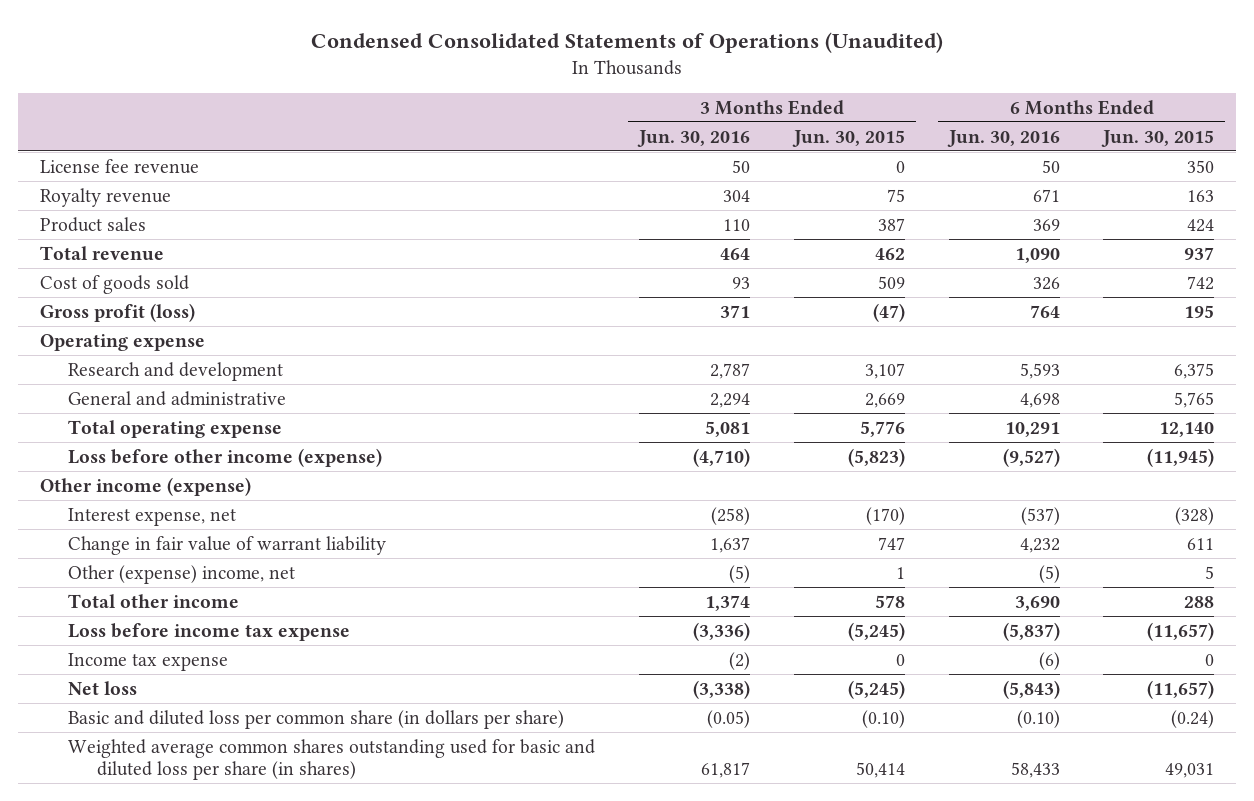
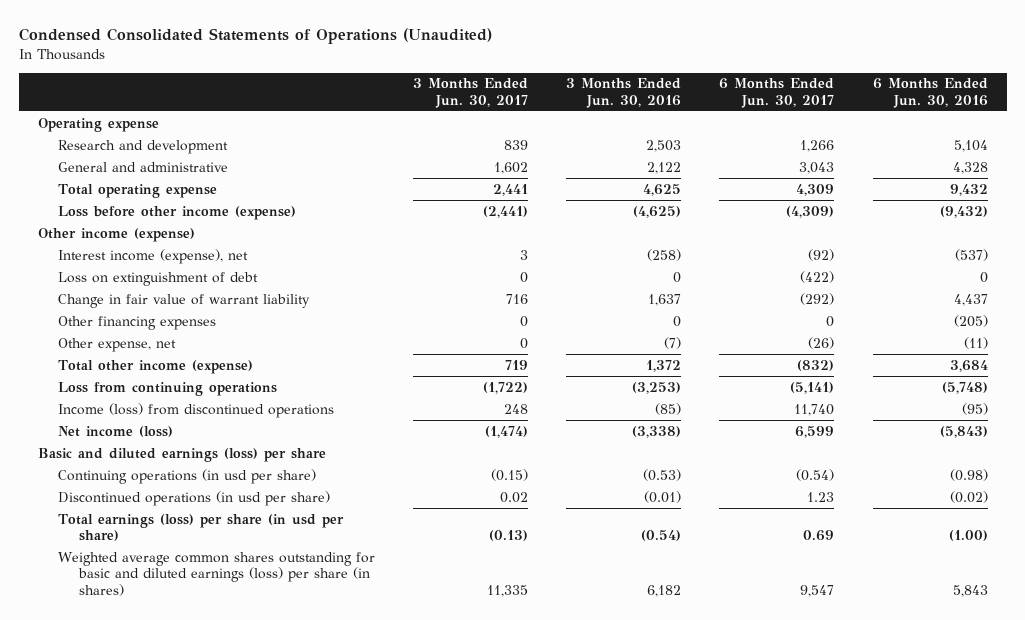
[791,129,905,147] Jun. 30, 2015 -> none
[1101,129,1215,147] Jun. 30, 2015 -> none
none -> [413,78,529,108] 3 Months Ended Jun. 30, 2017
none -> [719,78,835,108] 6 Months Ended Jun. 30, 2017
[39,158,199,174] License fee revenue -> none
[39,187,171,207] Royalty revenue -> none
[39,216,146,232] Product sales -> none
[39,245,164,261] Total revenue -> none
[39,274,189,294] Cost of goods sold -> none
[39,302,195,322] Gross profit (loss) -> none
[710,362,751,379] 2,787 -> [646,139,682,152] 2,503
[1019,362,1060,379] 5,593 -> [953,139,988,152] 5,104
[710,392,751,408] 2,294 -> [647,161,682,174] 2,122
[1019,392,1060,408] 4,698 -> [952,161,988,174] 4,328
[705,420,751,437] 5,081 -> [643,183,682,196] 4,625
[1004,421,1060,437] 10,291 -> [949,183,988,196] 9,432
[693,447,751,467] (4,710) -> [633,205,682,218] (4,625)
[1002,447,1060,467] (9,527) -> [939,205,988,218] (9,432)
[68,622,351,641] Loss before income tax expense -> none
[68,652,229,671] Income tax expense -> none
[68,507,237,526] Interest expense, net -> [58,248,249,264] Interest income (expense), net
none -> [58,271,259,286] Loss on extinguishment of debt
[1019,537,1060,553] 4,232 -> [953,293,988,306] 4,437
none -> [58,315,217,330] Other financing expenses
[68,564,296,584] Other (expense) income, net -> [58,337,177,352] Other expense, net
[729,564,751,583] (5) -> [664,336,682,349] (7)
[1038,564,1060,583] (5) -> [963,336,988,349] (11)
[68,593,240,608] Total other income -> [58,359,254,374] Total other income (expense)
[705,594,751,611] 1,374 -> [646,359,682,372] 1,372
[1014,595,1060,611] 3,690 -> [949,359,988,372] 3,684
none -> [58,381,278,396] Loss from continuing operations
none -> [58,402,335,418] Income (loss) from discontinued operations
[68,680,138,695] Net loss -> [58,425,174,437] Net income (loss)
none -> [37,447,326,462] Basic and diluted earnings (loss) per share
none -> [58,468,317,484] Continuing operations (in usd per share)
none -> [58,490,331,506] Discontinued operations (in usd per share)
[68,709,565,729] Basic and diluted loss per common share (in dollars per share) -> [58,513,345,542] Total earnings (loss) per share (in usd per share)
[707,709,751,728] (0.05) -> [641,530,682,542] (0.54)
[1016,709,1060,728] (0.10) -> [948,530,988,542] (1.00)
[68,738,596,781] Weighted average common shares outstanding used for basic and diluted loss per share (in shares) -> [58,551,376,596] Weighted average common shares outstanding for basic and diluted earnings (loss) per share (in shares)
[701,762,751,779] 61,817 -> [647,584,682,597] 6,182
[1010,762,1060,779] 58,433 -> [952,584,988,597] 5,843

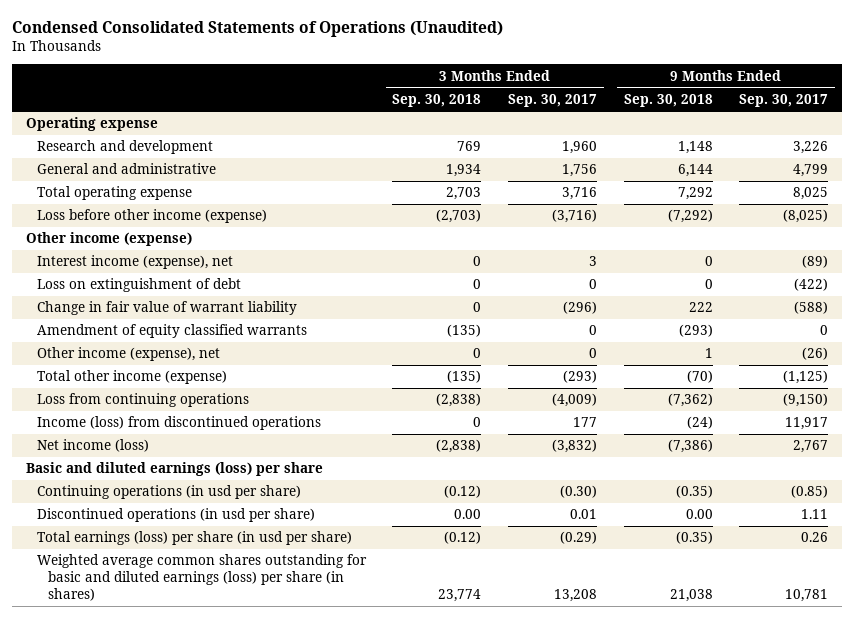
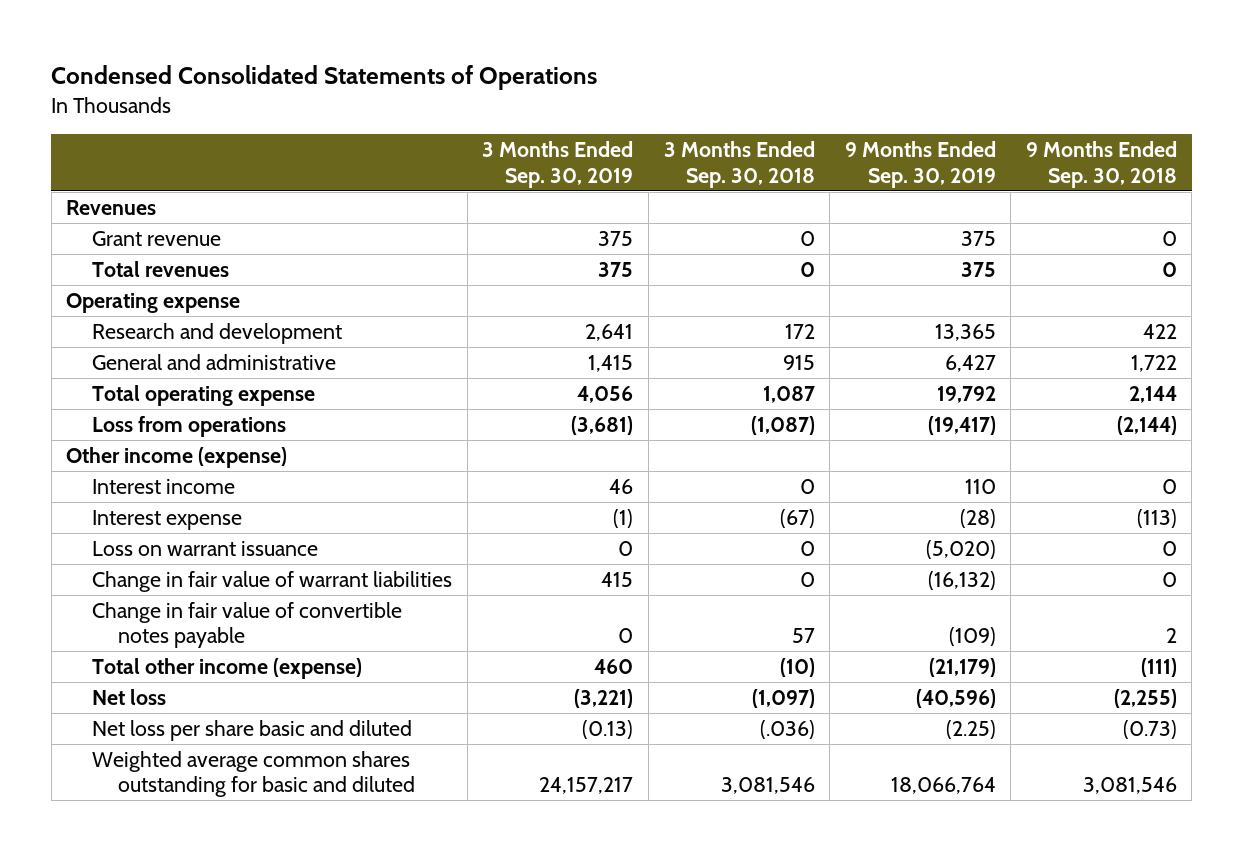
[12,21,504,38] Condensed Consolidated Statements of Operations (Unaudited) -> [51,65,598,91] Condensed Consolidated Statements of Operations
[508,94,598,108] Sep. 30, 2017 -> none
[739,94,829,108] Sep. 30, 2017 -> none
none -> [482,141,634,188] 3 Months Ended Sep. 30, 2019
none -> [844,141,996,188] 9 Months Ended Sep. 30, 2019
none -> [66,200,157,216] Revenues
none -> [92,231,222,247] Grant revenue
none -> [92,261,230,278] Total revenues
[36,209,267,224] Loss before other income (expense) -> none
[457,141,482,152] 769 -> [784,324,815,340] 172
[677,141,713,155] 1,148 -> [1142,324,1177,340] 422
[446,164,482,178] 1,934 -> [782,355,815,371] 915
[677,164,713,178] 6,144 -> [1130,355,1177,373] 1,722
[446,187,482,201] 2,703 -> [762,386,815,404] 1,087
[677,187,713,201] 7,292 -> [1128,386,1177,404] 2,144
none -> [92,416,287,438] Loss from operations
[36,278,241,293] Loss on extinguishment of debt -> none
[36,324,307,339] Amendment of equity classified warrants -> none
[36,347,220,362] Other income (expense), net -> none
[36,393,249,408] Loss from continuing operations -> none
[36,416,321,431] Income (loss) from discontinued operations -> none
[25,462,323,477] Basic and diluted earnings (loss) per share -> none
[36,485,301,500] Continuing operations (in usd per share) -> none
[36,508,315,523] Discontinued operations (in usd per share) -> none
none -> [92,479,236,495] Interest income
[36,255,233,270] Interest income (expense), net -> [92,510,243,531] Interest expense
[473,256,482,267] 0 -> [779,509,815,529] (67)
[704,256,713,267] 0 -> [1136,509,1177,529] (113)
none -> [92,541,319,557] Loss on warrant issuance
[36,301,297,316] Change in fair value of warrant liability -> [92,571,453,593] Change in fair value of warrant liabilities
[688,302,713,313] 222 -> [1161,572,1177,588] 0
none -> [92,602,403,649] Change in fair value of convertible notes payable
[447,370,482,384] (135) -> [779,658,815,678] (10)
[686,370,713,384] (70) -> [1140,658,1177,678] (111)
[36,439,149,453] Net income (loss) -> [92,689,167,706] Net loss
[436,439,482,454] (2,838) -> [751,689,815,709] (1,097)
[667,439,713,454] (7,386) -> [1113,689,1177,709] (2,255)
[36,531,352,546] Total earnings (loss) per share (in usd per share) -> [92,720,413,742] Net loss per share basic and diluted
[444,531,482,545] (0.12) -> [759,720,815,740] (.036)
[675,531,713,545] (0.35) -> [1122,720,1177,740] (0.73)
[36,554,367,601] Weighted average common shares outstanding for basic and diluted earnings (loss) per share (in shares) -> [92,751,416,798] Weighted average common shares outstanding for basic and diluted
[438,588,482,602] 23,774 -> [720,777,815,795] 3,081,546
[669,588,713,602] 21,038 -> [1082,777,1177,795] 3,081,546

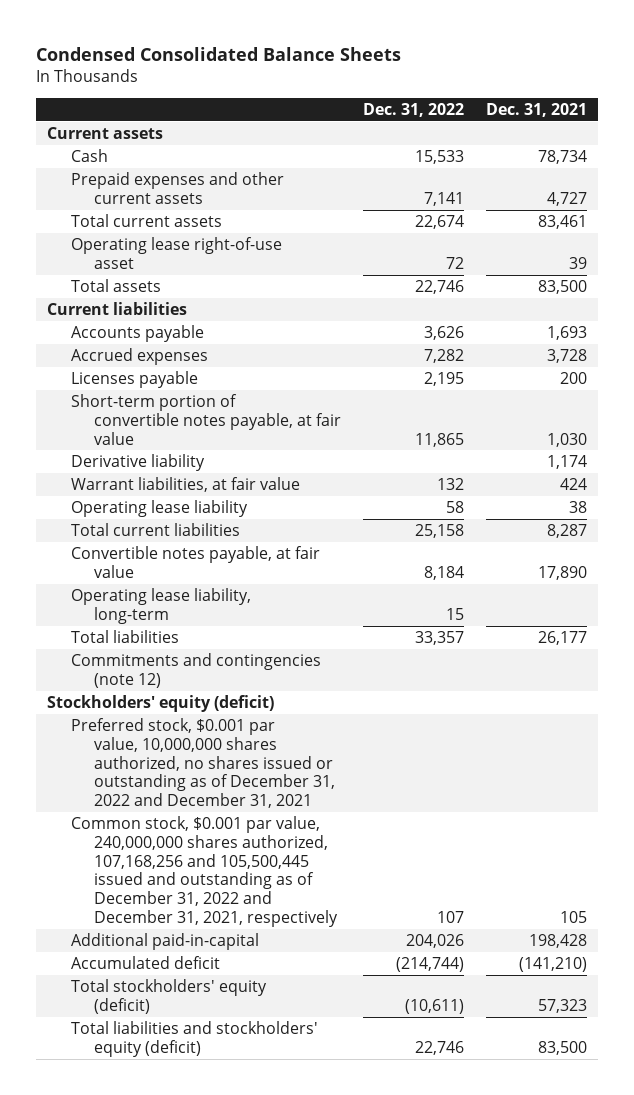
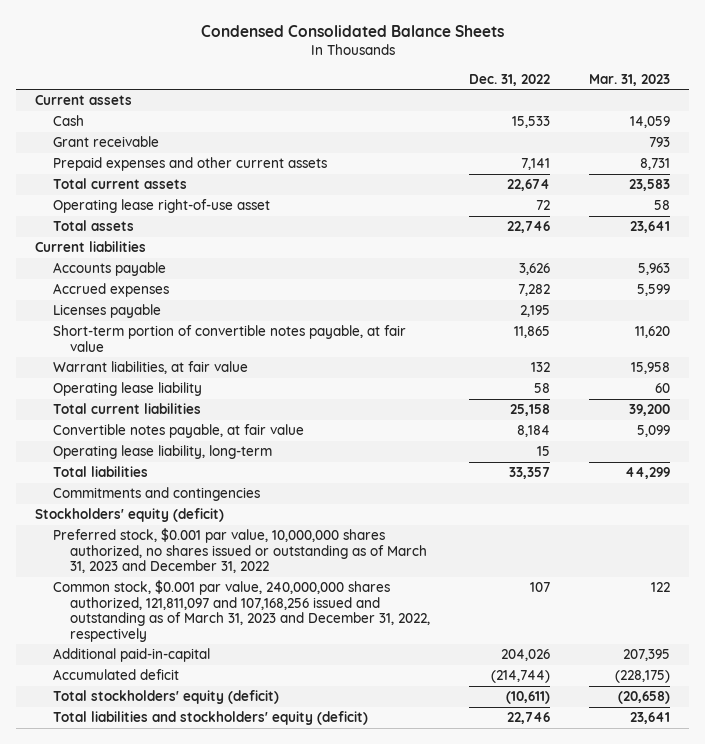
[485,102,587,117] Dec. 31, 2021 -> none
none -> [588,73,670,86] Mar. 31, 2023
none -> [52,136,159,148] Grant receivable
[70,454,205,472] Derivative liability -> none
[70,653,321,688] Commitments and contingencies (note 12) -> [52,487,260,502] Commitments and contingencies
[70,718,336,809] Preferred stock, $0.001 par value, 10,000,000 shares authorized, no shares issued or outstanding as of December 31, 2022 and December 31, 2021 -> [52,528,427,574] Preferred stock, $0.001 par value, 10,000,000 shares authorized, no shares issued or outstanding as of March 31, 2023 and December 31, 2022
[70,816,339,928] Common stock, $0.001 par value, 240,000,000 shares authorized, 107,168,256 and 105,500,445 issued and outstanding as of December 31, 2022 and December 31, 2021, respectively -> [52,580,430,642] Common stock, $0.001 par value, 240,000,000 shares authorized, 121,811,097 and 107,168,256 issued and outstanding as of March 31, 2023 and December 31, 2022, respectively

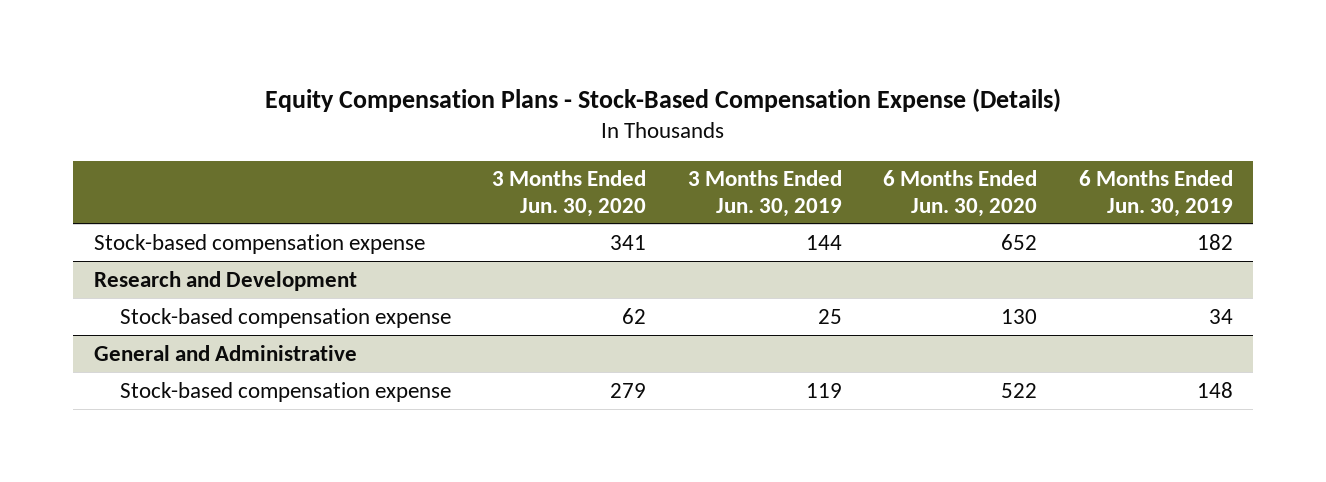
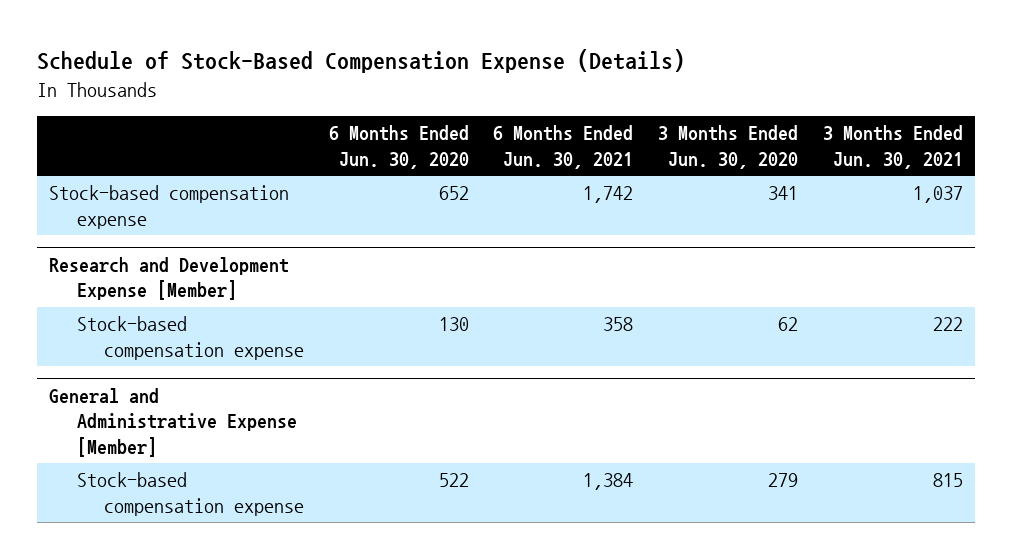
[265,87,1062,112] Equity Compensation Plans - Stock-Based Compensation Expense (Details) -> [36,49,685,74] Schedule of Stock-Based Compensation Expense (Details)
[687,170,842,217] 3 Months Ended Jun. 30, 2019 -> none
[1078,170,1233,217] 6 Months Ended Jun. 30, 2019 -> none
none -> [493,125,634,169] 6 Months Ended Jun. 30, 2021
none -> [822,125,963,169] 3 Months Ended Jun. 30, 2021
[93,270,357,291] Research and Development -> [49,257,290,301] Research and Development Expense [Member]
[93,344,357,361] General and Administrative -> [49,388,297,457] General and Administrative Expense [Member]

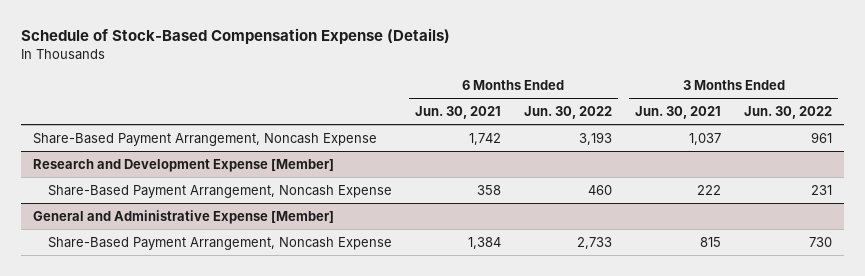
[328,125,469,169] 6 Months Ended Jun. 30, 2020 -> none
[658,125,799,169] 3 Months Ended Jun. 30, 2020 -> none
none -> [523,105,612,119] Jun. 30, 2022
none -> [744,105,833,119] Jun. 30, 2022
[49,185,290,229] Stock-based compensation expense -> [32,132,377,146] Share-Based Payment Arrangement, Noncash Expense
[76,316,305,360] Stock-based compensation expense -> [47,184,392,198] Share-Based Payment Arrangement, Noncash Expense
[76,472,305,516] Stock-based compensation expense -> [47,236,392,250] Share-Based Payment Arrangement, Noncash Expense

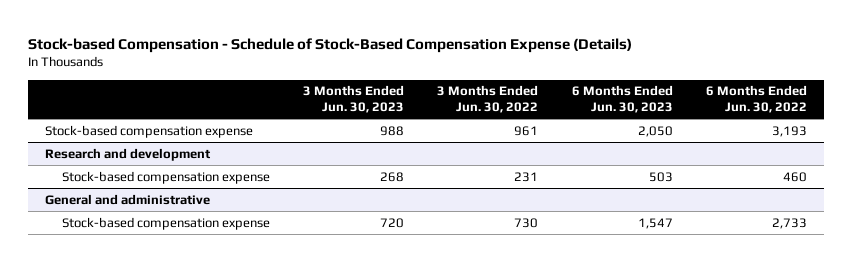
[21,28,451,45] Schedule of Stock-Based Compensation Expense (Details) -> [28,37,633,53] Stock-based Compensation - Schedule of Stock-Based Compensation Expense (Details)
[414,105,501,119] Jun. 30, 2021 -> none
[635,105,722,119] Jun. 30, 2021 -> none
none -> [303,85,405,114] 3 Months Ended Jun. 30, 2023
none -> [571,85,673,114] 6 Months Ended Jun. 30, 2023
[32,132,377,146] Share-Based Payment Arrangement, Noncash Expense -> [45,124,254,138] Stock-based compensation expense
[32,158,334,172] Research and Development Expense [Member] -> [45,147,212,161] Research and development
[47,184,392,198] Share-Based Payment Arrangement, Noncash Expense -> [61,170,270,184] Stock-based compensation expense
[32,209,334,224] General and Administrative Expense [Member] -> [45,193,211,205] General and administrative
[47,236,392,250] Share-Based Payment Arrangement, Noncash Expense -> [61,216,270,230] Stock-based compensation expense

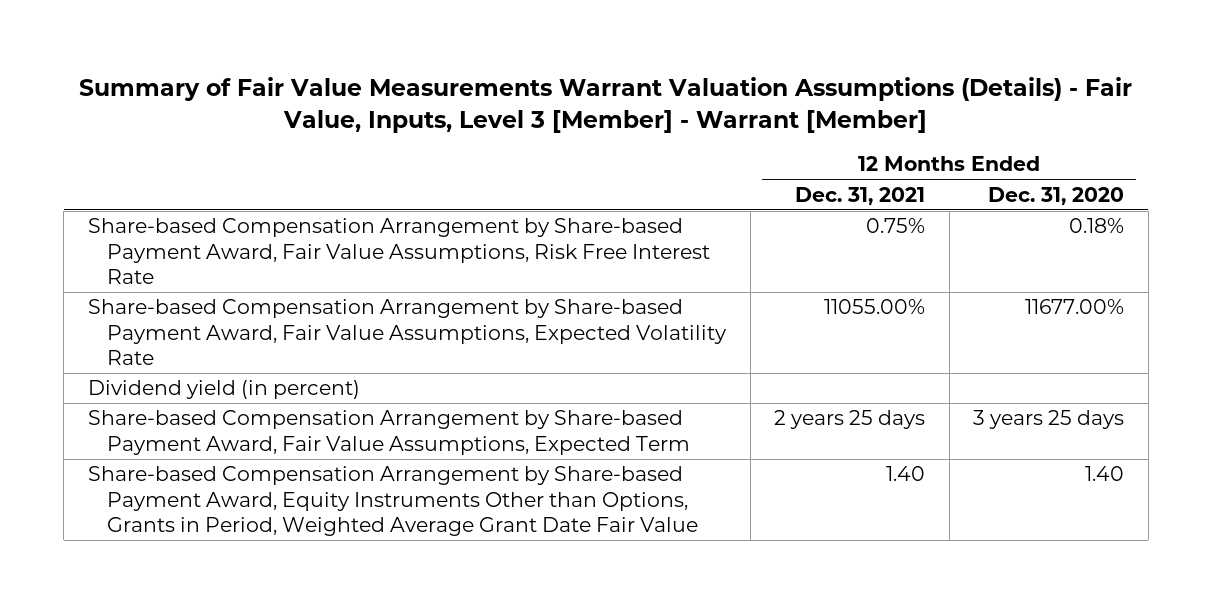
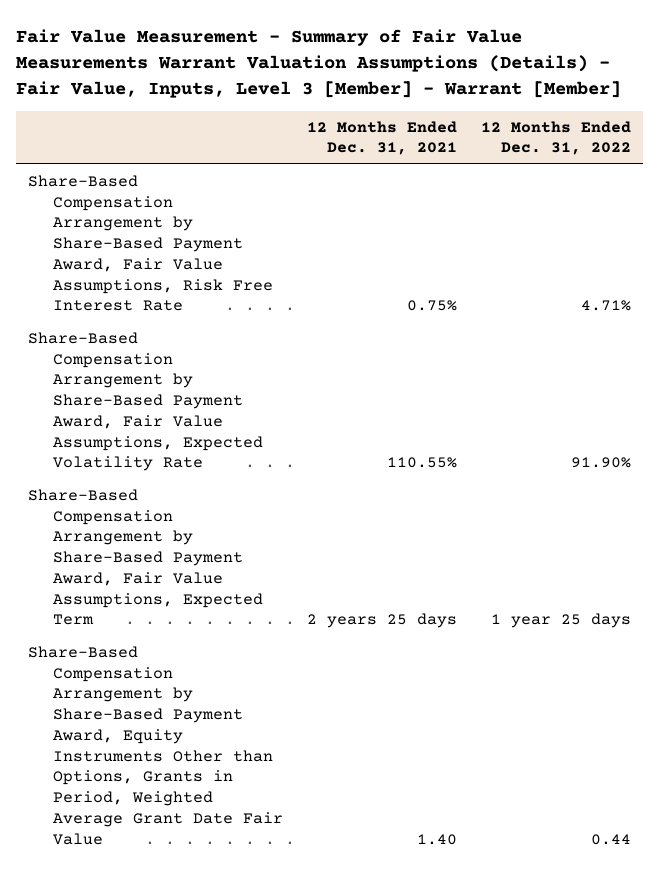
[79,76,1133,133] Summary of Fair Value Measurements Warrant Valuation Assumptions (Details) - Fair Value, Inputs, Level 3 [Member] - Warrant [Member] -> [16,29,622,98] Fair Value Measurement - Summary of Fair Value Measurements Warrant Valuation Assumptions (Details) - Fair Value, Inputs, Level 3 [Member] - Warrant [Member]
[988,186,1125,205] Dec. 31, 2020 -> none
none -> [480,120,631,156] 12 Months Ended Dec. 31, 2022
[88,380,361,400] Dividend yield (in percent) -> none
[88,218,711,284] Share-based Compensation Arrangement by Share-based Payment Award, Fair Value Assumptions, Risk Free Interest Rate -> [28,174,274,312] Share-Based Compensation Arrangement by Share-Based Payment Award, Fair Value Assumptions, Risk Free Interest Rate
[88,299,728,365] Share-based Compensation Arrangement by Share-based Payment Award, Fair Value Assumptions, Expected Volatility Rate -> [28,331,264,472] Share-Based Compensation Arrangement by Share-Based Payment Award, Fair Value Assumptions, Expected Volatility Rate
[824,299,926,315] 11055.00% -> [386,457,457,469] 110.55%
[88,410,691,455] Share-based Compensation Arrangement by Share-based Payment Award, Fair Value Assumptions, Expected Term -> [28,488,264,626] Share-Based Compensation Arrangement by Share-Based Payment Award, Fair Value Assumptions, Expected Term
[88,466,699,536] Share-based Compensation Arrangement by Share-based Payment Award, Equity Instruments Other than Options, Grants in Period, Weighted Average Grant Date Fair Value -> [28,645,284,845] Share-Based Compensation Arrangement by Share-Based Payment Award, Equity Instruments Other than Options, Grants in Period, Weighted Average Grant Date Fair Value

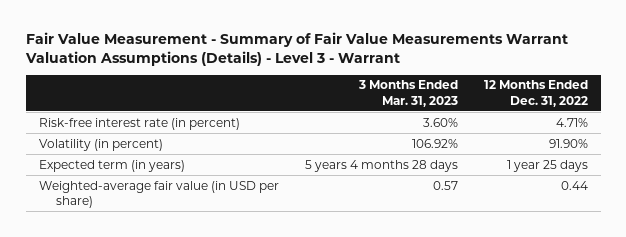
[16,29,622,98] Fair Value Measurement - Summary of Fair Value Measurements Warrant Valuation Assumptions (Details) - Fair Value, Inputs, Level 3 [Member] - Warrant [Member] -> [24,32,568,66] Fair Value Measurement - Summary of Fair Value Measurements Warrant Valuation Assumptions (Details) - Level 3 - Warrant
[306,120,457,156] 12 Months Ended Dec. 31, 2021 -> none
none -> [357,80,458,107] 3 Months Ended Mar. 31, 2023
[28,174,274,312] Share-Based Compensation Arrangement by Share-Based Payment Award, Fair Value Assumptions, Risk Free Interest Rate -> [38,117,240,130] Risk-free interest rate (in percent)
[28,331,264,472] Share-Based Compensation Arrangement by Share-Based Payment Award, Fair Value Assumptions, Expected Volatility Rate -> [38,138,163,151] Volatility (in percent)
[28,488,264,626] Share-Based Compensation Arrangement by Share-Based Payment Award, Fair Value Assumptions, Expected Term -> [38,159,185,172] Expected term (in years)
[28,645,284,845] Share-Based Compensation Arrangement by Share-Based Payment Award, Equity Instruments Other than Options, Grants in Period, Weighted Average Grant Date Fair Value -> [38,180,279,209] Weighted-average fair value (in USD per share)

